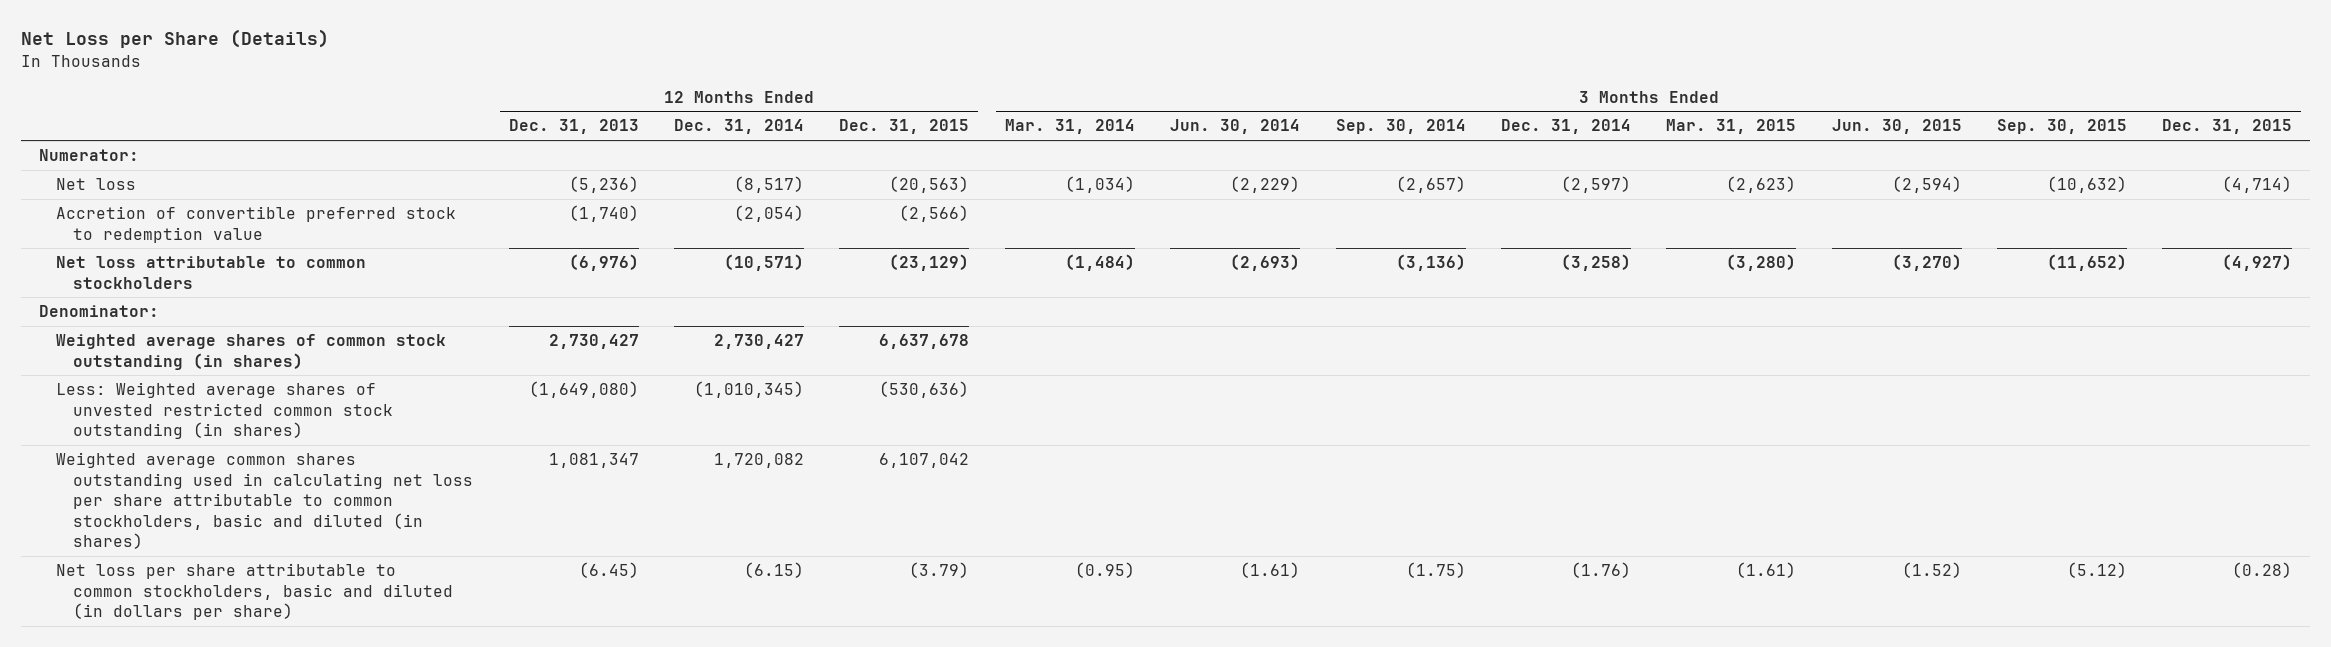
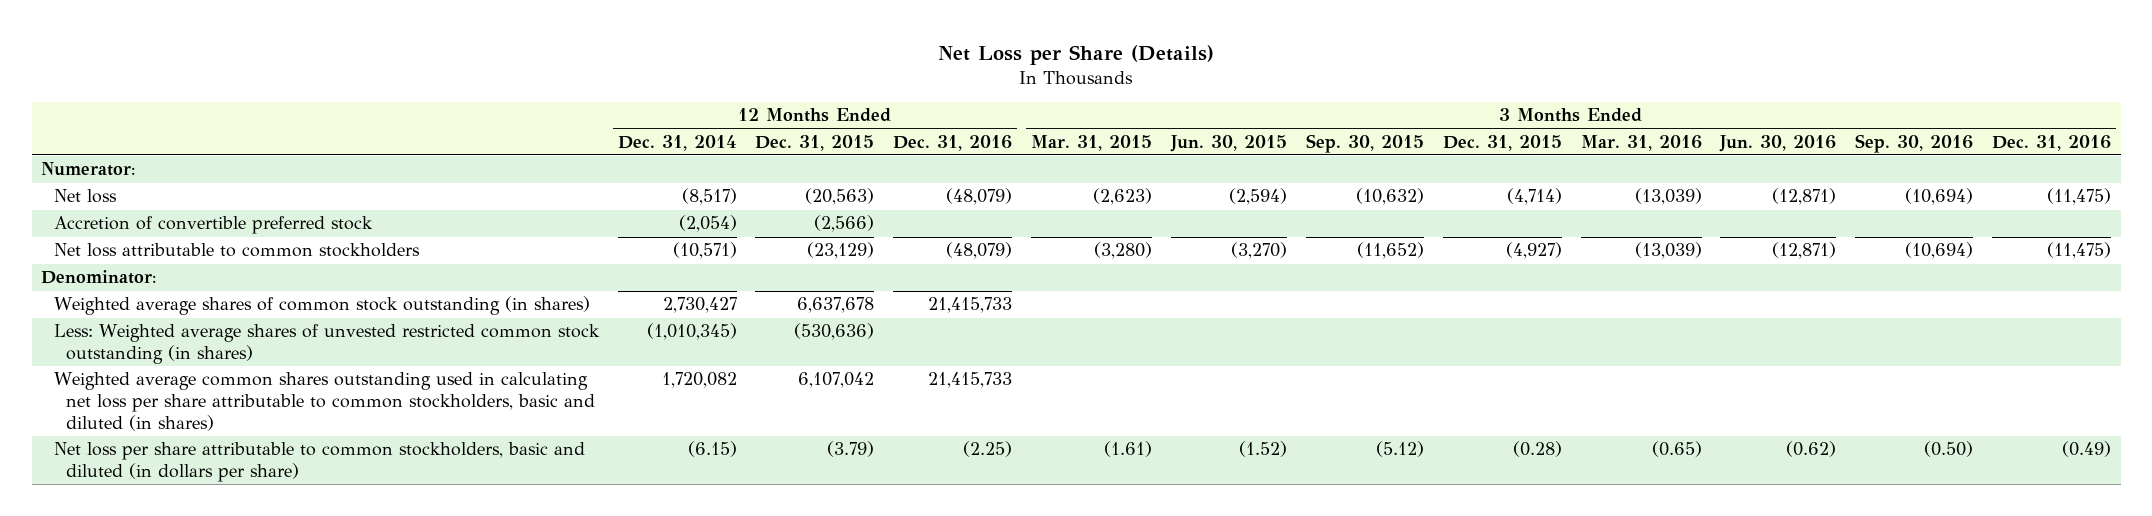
[508,119,639,135] Dec. 31, 2013 -> none
[1004,119,1135,135] Mar. 31, 2014 -> none
[1170,119,1301,135] Jun. 30, 2014 -> none
[1335,119,1466,135] Sep. 30, 2014 -> none
[1500,119,1631,135] Dec. 31, 2014 -> none
none -> [893,134,1013,151] Dec. 31, 2016
none -> [1580,134,1702,151] Mar. 31, 2016
none -> [1719,134,1837,152] Jun. 30, 2016
none -> [1855,133,1974,153] Sep. 30, 2016
none -> [1992,134,2112,151] Dec. 31, 2016
[56,206,457,243] Accretion of convertible preferred stock to redemption value -> [53,216,373,235] Accretion of convertible preferred stock

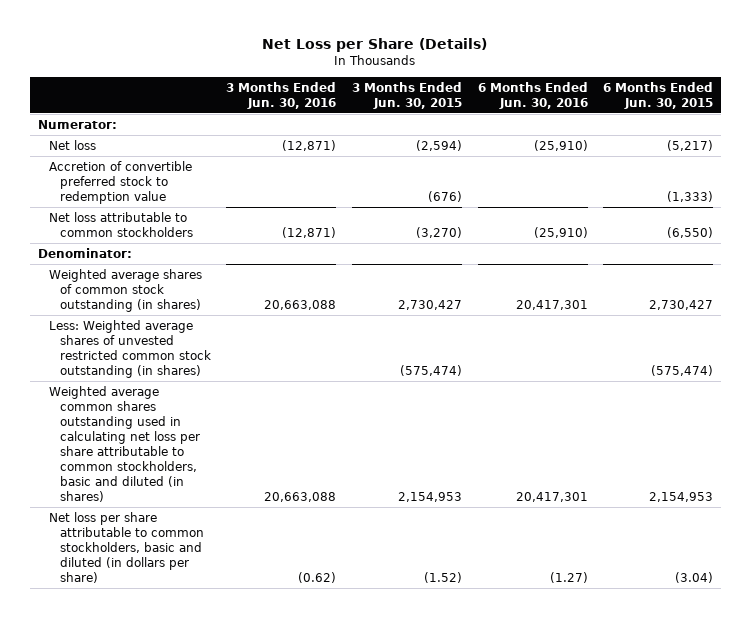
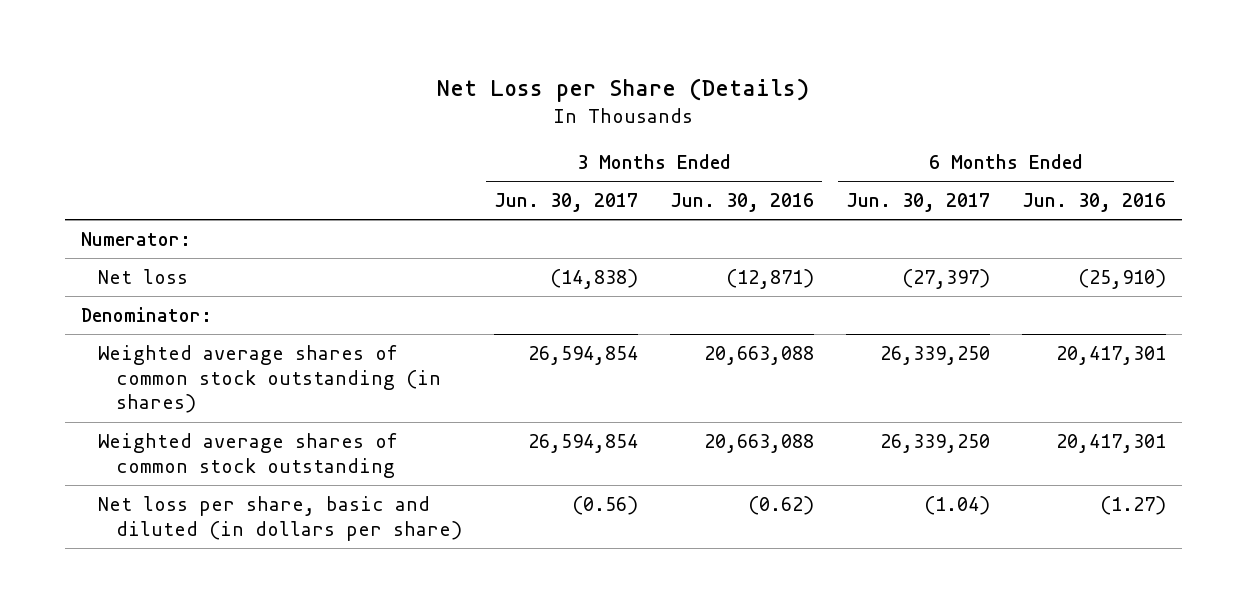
[352,81,463,109] 3 Months Ended Jun. 30, 2015 -> none
[603,81,714,109] 6 Months Ended Jun. 30, 2015 -> none
none -> [494,193,639,213] Jun. 30, 2017
none -> [845,193,990,213] Jun. 30, 2017
[48,160,192,204] Accretion of convertible preferred stock to redemption value -> none
[48,211,193,237] Net loss attributable to common stockholders -> none
[48,319,211,378] Less: Weighted average shares of unvested restricted common stock outstanding (in shares) -> none
[48,385,200,503] Weighted average common shares outstanding used in calculating net loss per share attributable to common stockholders, basic and diluted (in shares) -> [98,432,399,478] Weighted average shares of common stock outstanding
[48,511,204,584] Net loss per share attributable to common stockholders, basic and diluted (in dollars per share) -> [98,495,463,541] Net loss per share, basic and diluted (in dollars per share)

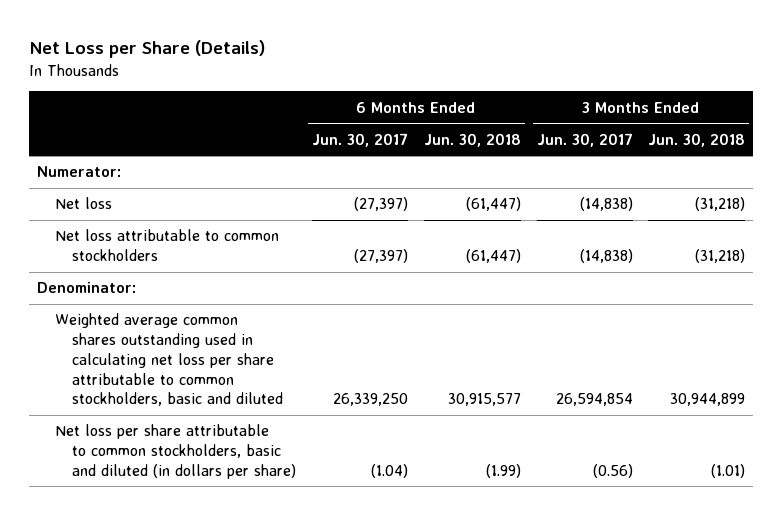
[669,193,814,213] Jun. 30, 2016 -> none
[1021,193,1166,213] Jun. 30, 2016 -> none
none -> [423,132,521,147] Jun. 30, 2018
none -> [648,132,746,147] Jun. 30, 2018
none -> [54,229,279,262] Net loss attributable to common stockholders
[98,344,442,414] Weighted average shares of common stock outstanding (in shares) -> none
[98,432,399,478] Weighted average shares of common stock outstanding -> [54,313,283,407] Weighted average common shares outstanding used in calculating net loss per share attributable to common stockholders, basic and diluted
[98,495,463,541] Net loss per share, basic and diluted (in dollars per share) -> [54,424,296,479] Net loss per share attributable to common stockholders, basic and diluted (in dollars per share)

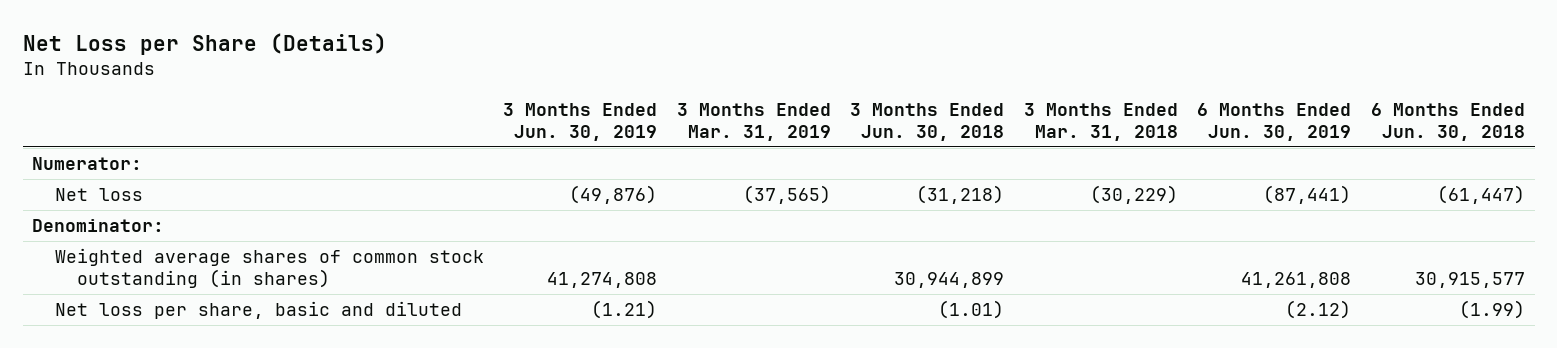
[311,132,408,147] Jun. 30, 2017 -> none
[536,132,633,147] Jun. 30, 2017 -> none
none -> [503,102,658,142] 3 Months Ended Jun. 30, 2019
none -> [676,102,831,142] 3 Months Ended Mar. 31, 2019
none -> [1023,102,1178,142] 3 Months Ended Mar. 31, 2018
none -> [1197,102,1352,142] 6 Months Ended Jun. 30, 2019
[54,229,279,262] Net loss attributable to common stockholders -> none
[54,313,283,407] Weighted average common shares outstanding used in calculating net loss per share attributable to common stockholders, basic and diluted -> [54,248,484,289] Weighted average shares of common stock outstanding (in shares)
[54,424,296,479] Net loss per share attributable to common stockholders, basic and diluted (in dollars per share) -> [54,301,462,320] Net loss per share, basic and diluted

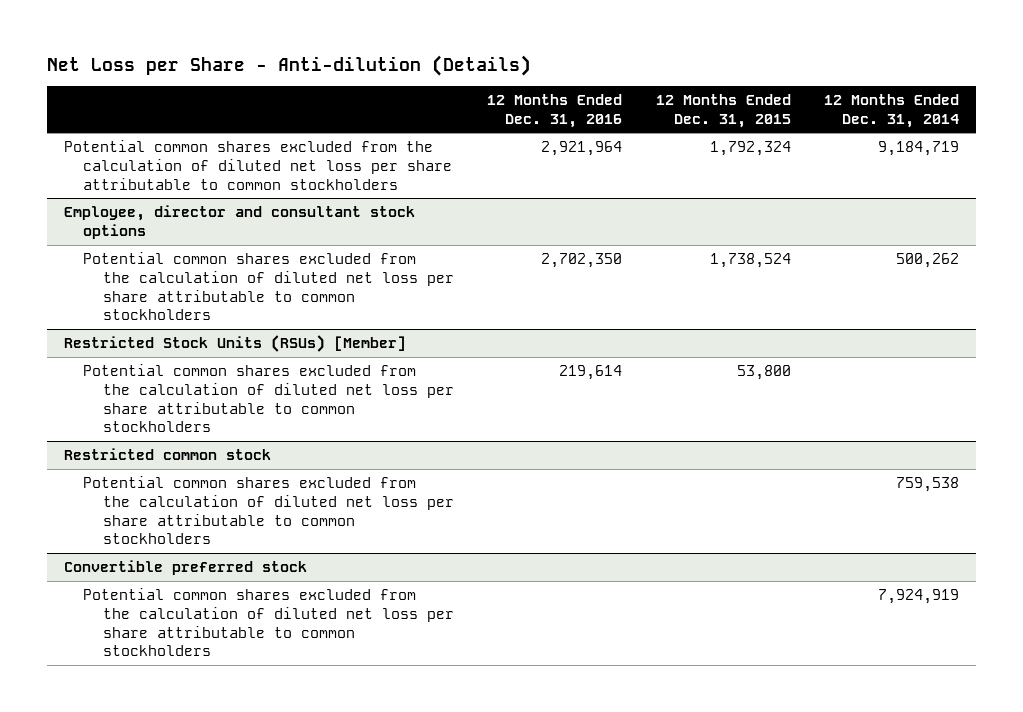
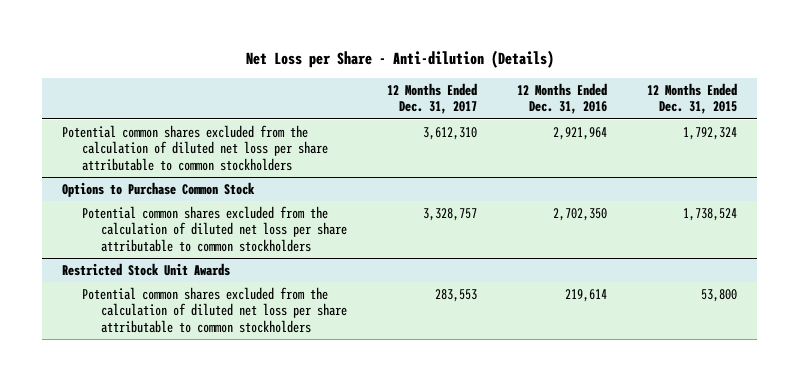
[824,94,960,128] 12 Months Ended Dec. 31, 2014 -> none
none -> [387,82,478,115] 12 Months Ended Dec. 31, 2017
[63,205,415,239] Employee, director and consultant stock options -> [61,181,255,197] Options to Purchase Common Stock
[63,335,406,353] Restricted Stock Units (RSUs) [Member] -> [61,262,230,276] Restricted Stock Unit Awards
[63,448,271,461] Restricted common stock -> none
[83,476,454,545] Potential common shares excluded from the calculation of diluted net loss per share attributable to common stockholders -> none
[63,560,307,576] Convertible preferred stock -> none
[83,588,454,657] Potential common shares excluded from the calculation of diluted net loss per share attributable to common stockholders -> none

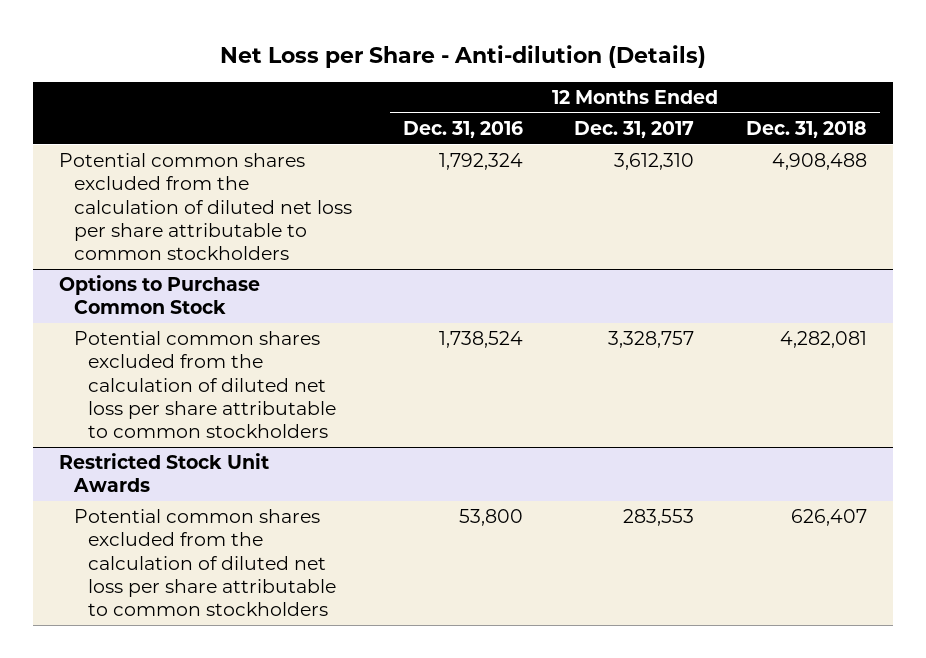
[647,82,738,115] 12 Months Ended Dec. 31, 2015 -> none
none -> [745,120,867,138] Dec. 31, 2018
[553,126,608,140] 2,921,964 -> [439,153,524,171] 1,792,324
[553,207,608,221] 2,702,350 -> [439,331,524,349] 1,738,524
[565,288,608,302] 219,614 -> [459,509,524,527] 53,800

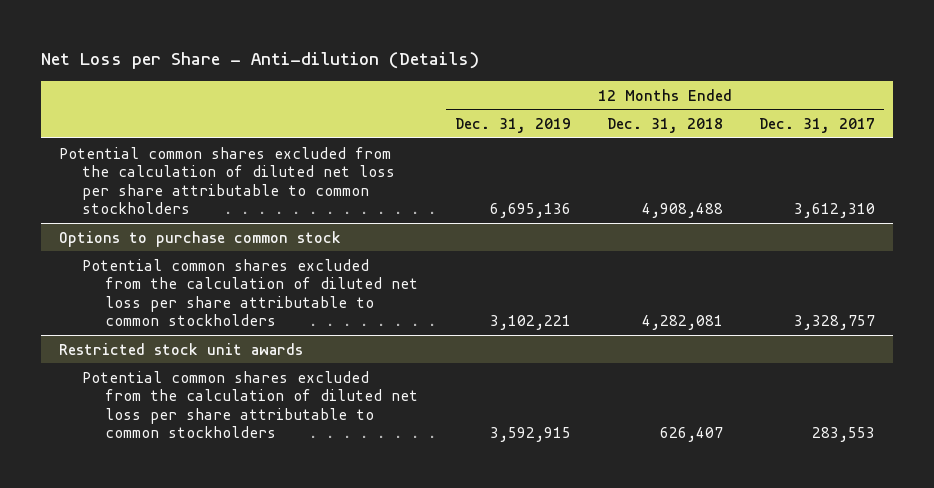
[403,120,524,138] Dec. 31, 2016 -> none
none -> [454,117,571,133] Dec. 31, 2019
[58,275,260,315] Options to Purchase Common Stock -> [59,230,342,247] Options to purchase common stock
[58,453,269,493] Restricted Stock Unit Awards -> [59,342,304,355] Restricted stock unit awards

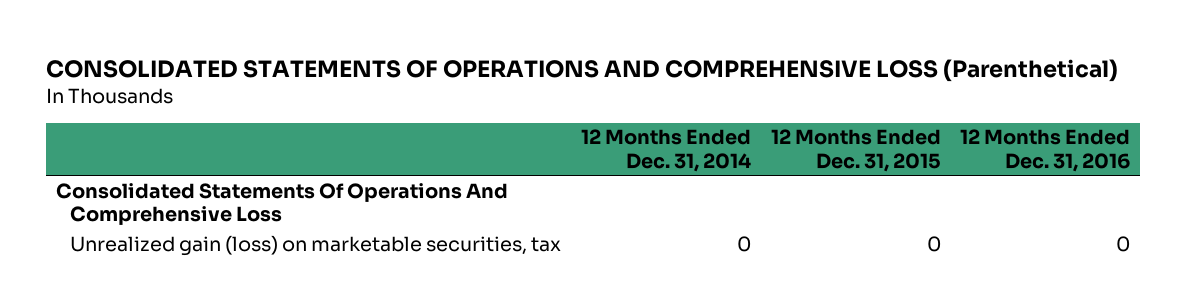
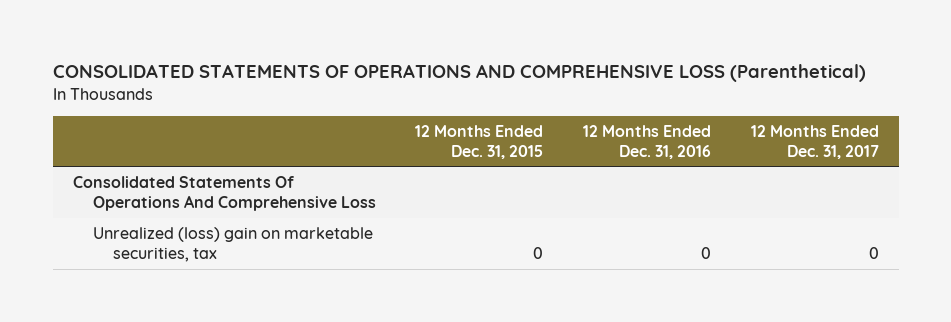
[581,129,752,172] 12 Months Ended Dec. 31, 2014 -> none
none -> [750,124,879,159] 12 Months Ended Dec. 31, 2017
[70,234,562,256] Unrealized gain (loss) on marketable securities, tax -> [92,227,373,262] Unrealized (loss) gain on marketable securities, tax

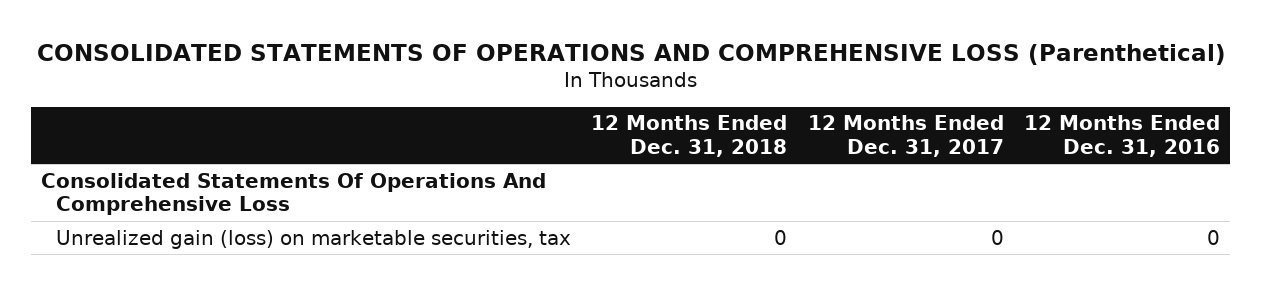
[415,124,544,159] 12 Months Ended Dec. 31, 2015 -> none
none -> [591,115,788,157] 12 Months Ended Dec. 31, 2018
[92,227,373,262] Unrealized (loss) gain on marketable securities, tax -> [55,229,571,249] Unrealized gain (loss) on marketable securities, tax

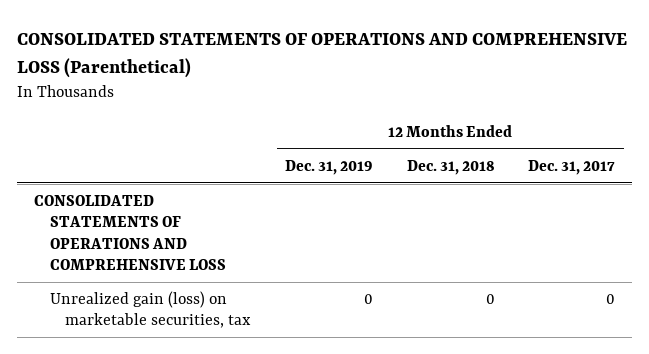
[1024,115,1221,157] 12 Months Ended Dec. 31, 2016 -> none
none -> [285,159,374,175] Dec. 31, 2019
[41,172,547,216] Consolidated Statements Of Operations And Comprehensive Loss -> [33,195,226,270] CONSOLIDATED STATEMENTS OF OPERATIONS AND COMPREHENSIVE LOSS

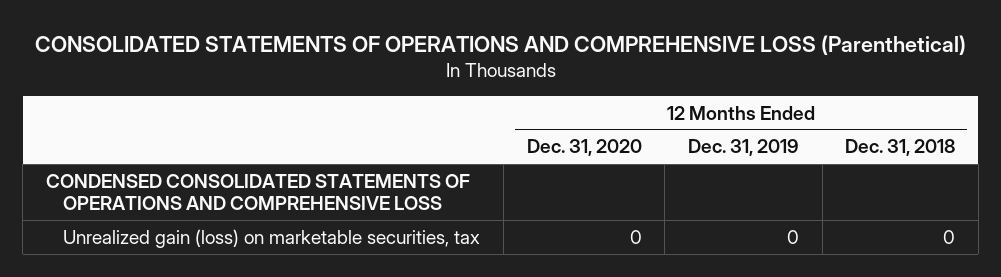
[528,159,616,175] Dec. 31, 2017 -> none
none -> [526,139,642,157] Dec. 31, 2020
[33,195,226,270] CONSOLIDATED STATEMENTS OF OPERATIONS AND COMPREHENSIVE LOSS -> [45,173,470,211] CONDENSED CONSOLIDATED STATEMENTS OF OPERATIONS AND COMPREHENSIVE LOSS

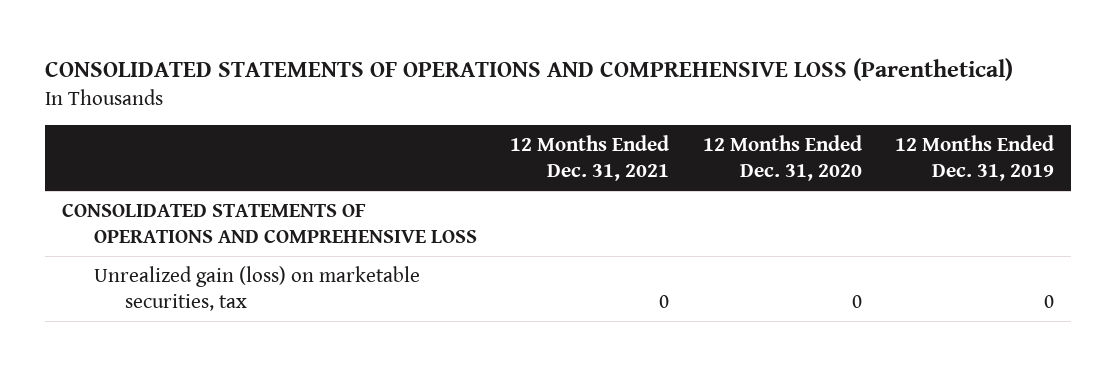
[845,139,956,157] Dec. 31, 2018 -> none
none -> [510,134,670,182] 12 Months Ended Dec. 31, 2021
[45,173,470,211] CONDENSED CONSOLIDATED STATEMENTS OF OPERATIONS AND COMPREHENSIVE LOSS -> [62,203,477,244] CONSOLIDATED STATEMENTS OF OPERATIONS AND COMPREHENSIVE LOSS

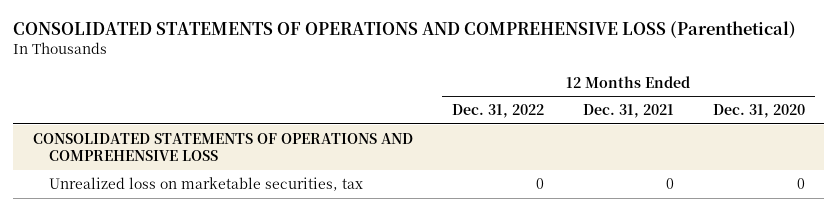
[895,134,1055,182] 12 Months Ended Dec. 31, 2019 -> none
none -> [451,104,544,119] Dec. 31, 2022
[93,265,420,312] Unrealized gain (loss) on marketable securities, tax -> [48,176,363,191] Unrealized loss on marketable securities, tax

